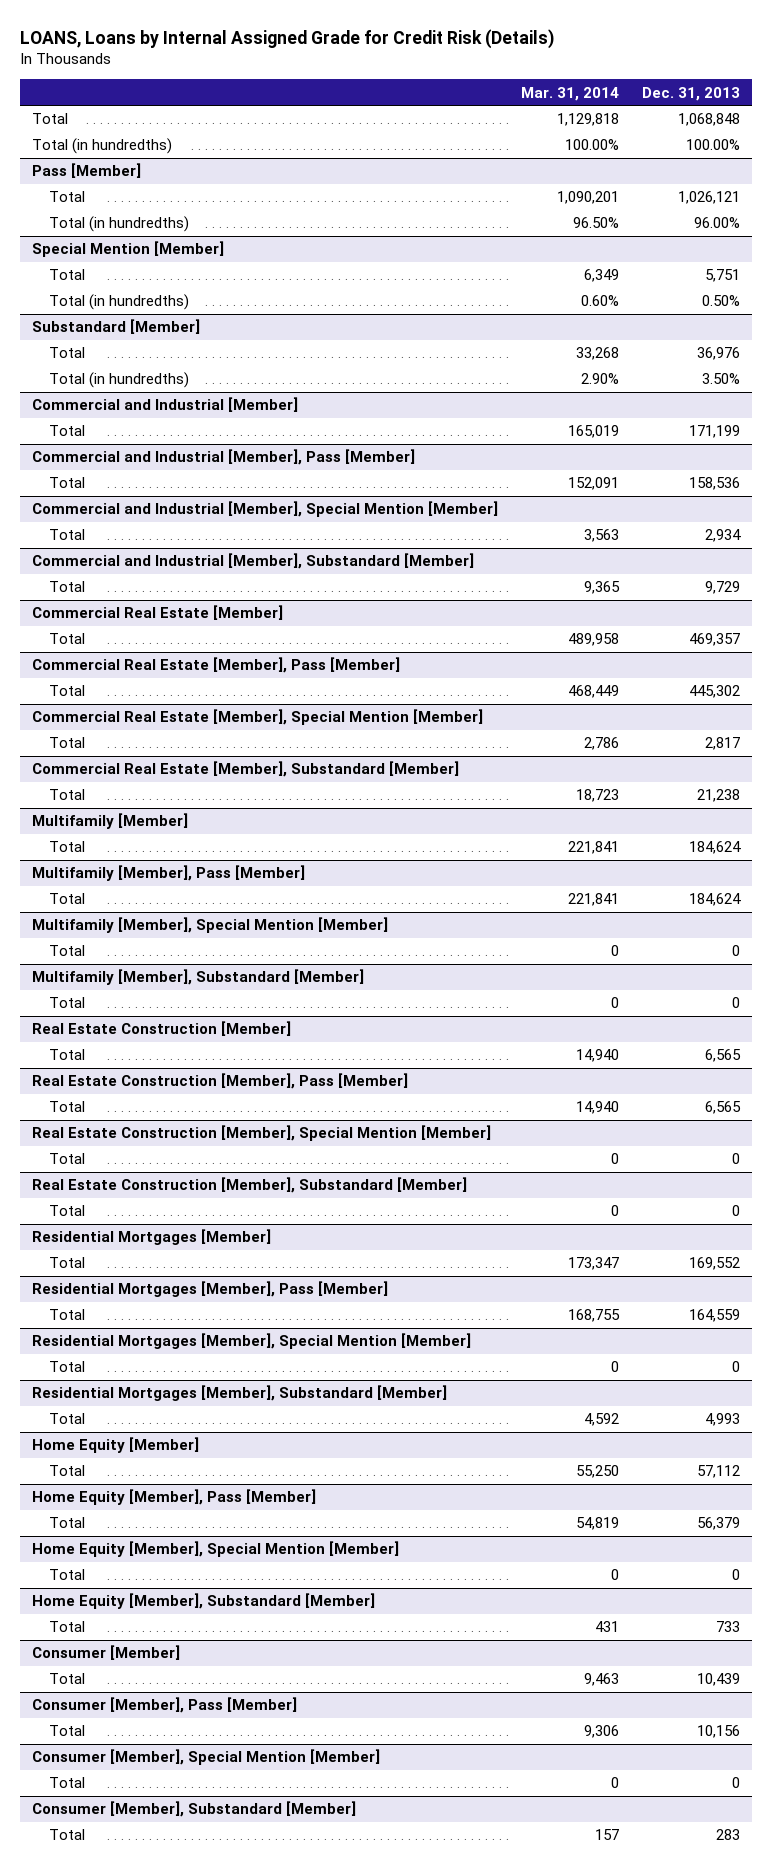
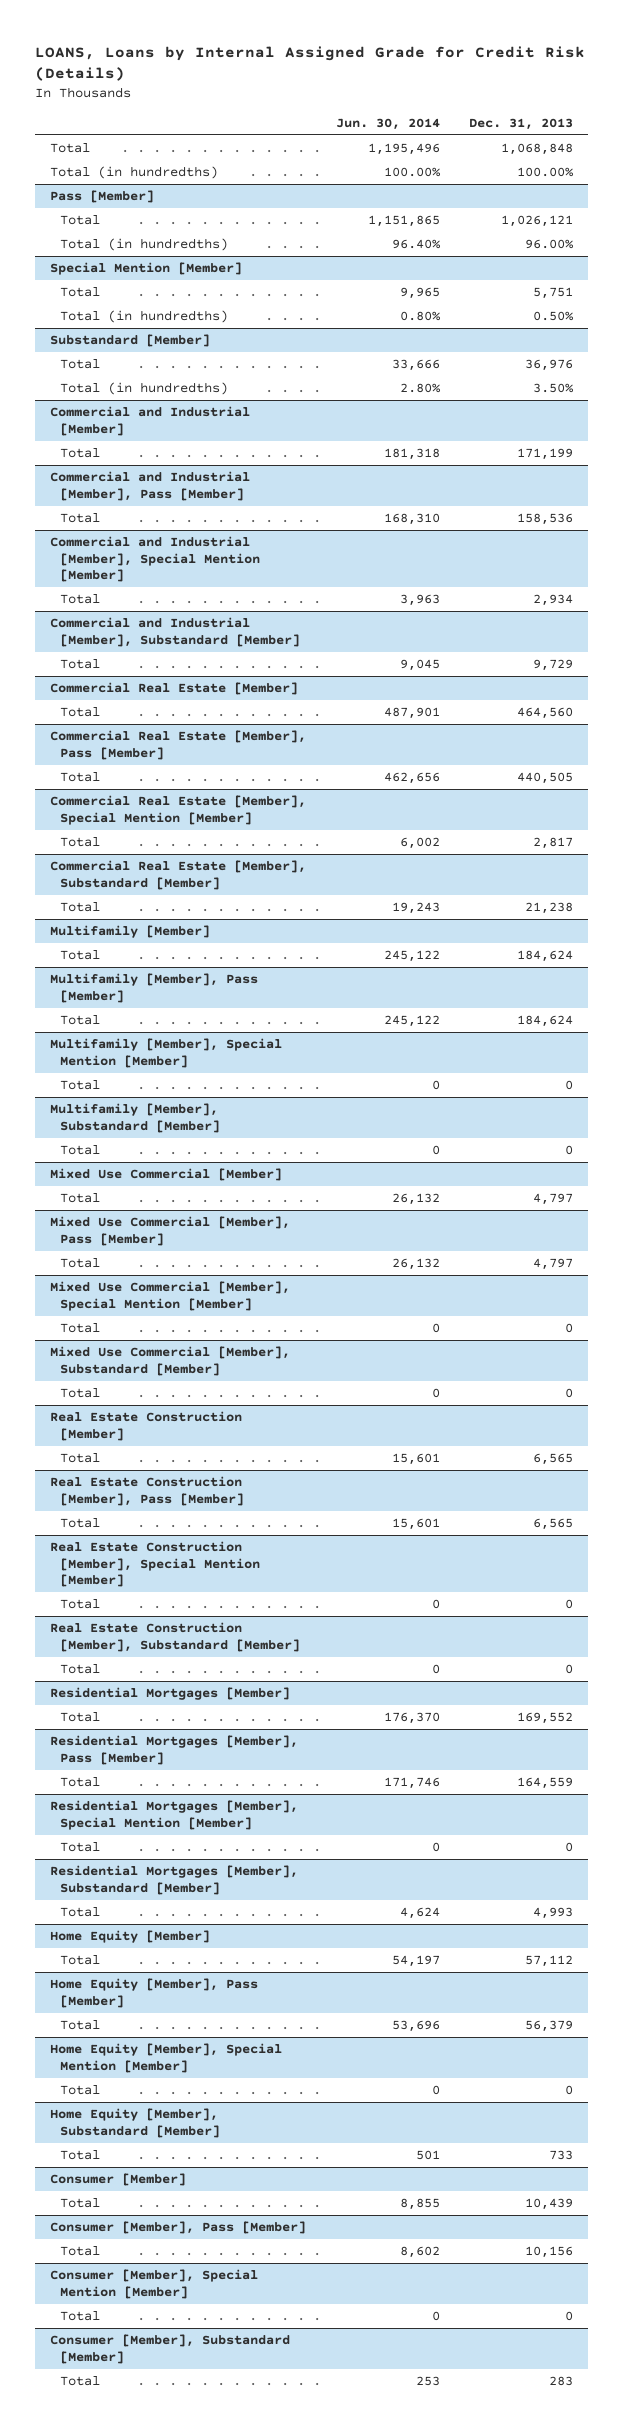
[521,86,620,101] Mar. 31, 2014 -> none
none -> [335,118,440,131] Jun. 30, 2014
[689,633,741,647] 469,357 -> [516,707,573,720] 464,560
[689,685,741,699] 445,302 -> [516,772,573,785] 440,505
none -> [50,1168,283,1182] Mixed Use Commercial [Member]
none -> [60,1193,101,1204] Total
none -> [50,1216,291,1246] Mixed Use Commercial [Member], Pass [Member]
none -> [60,1258,101,1269] Total
none -> [50,1281,291,1311] Mixed Use Commercial [Member], Special Mention [Member]
none -> [60,1323,101,1334] Total
none -> [50,1346,291,1376] Mixed Use Commercial [Member], Substandard [Member]
none -> [60,1388,101,1399] Total

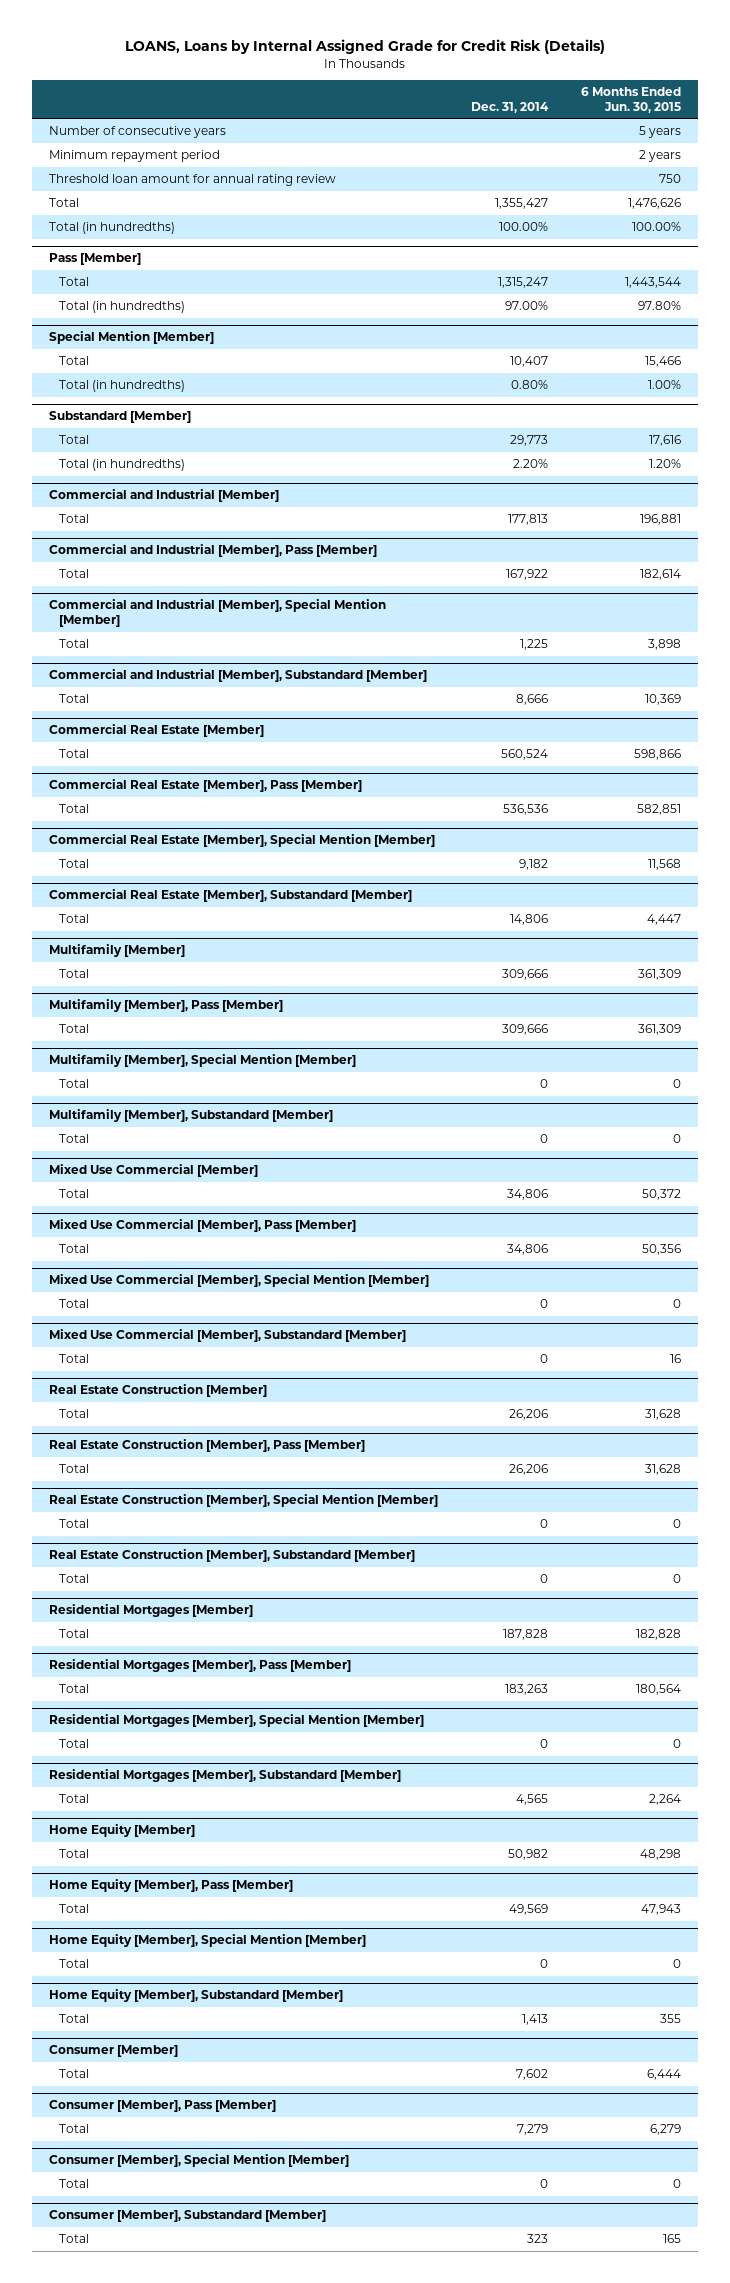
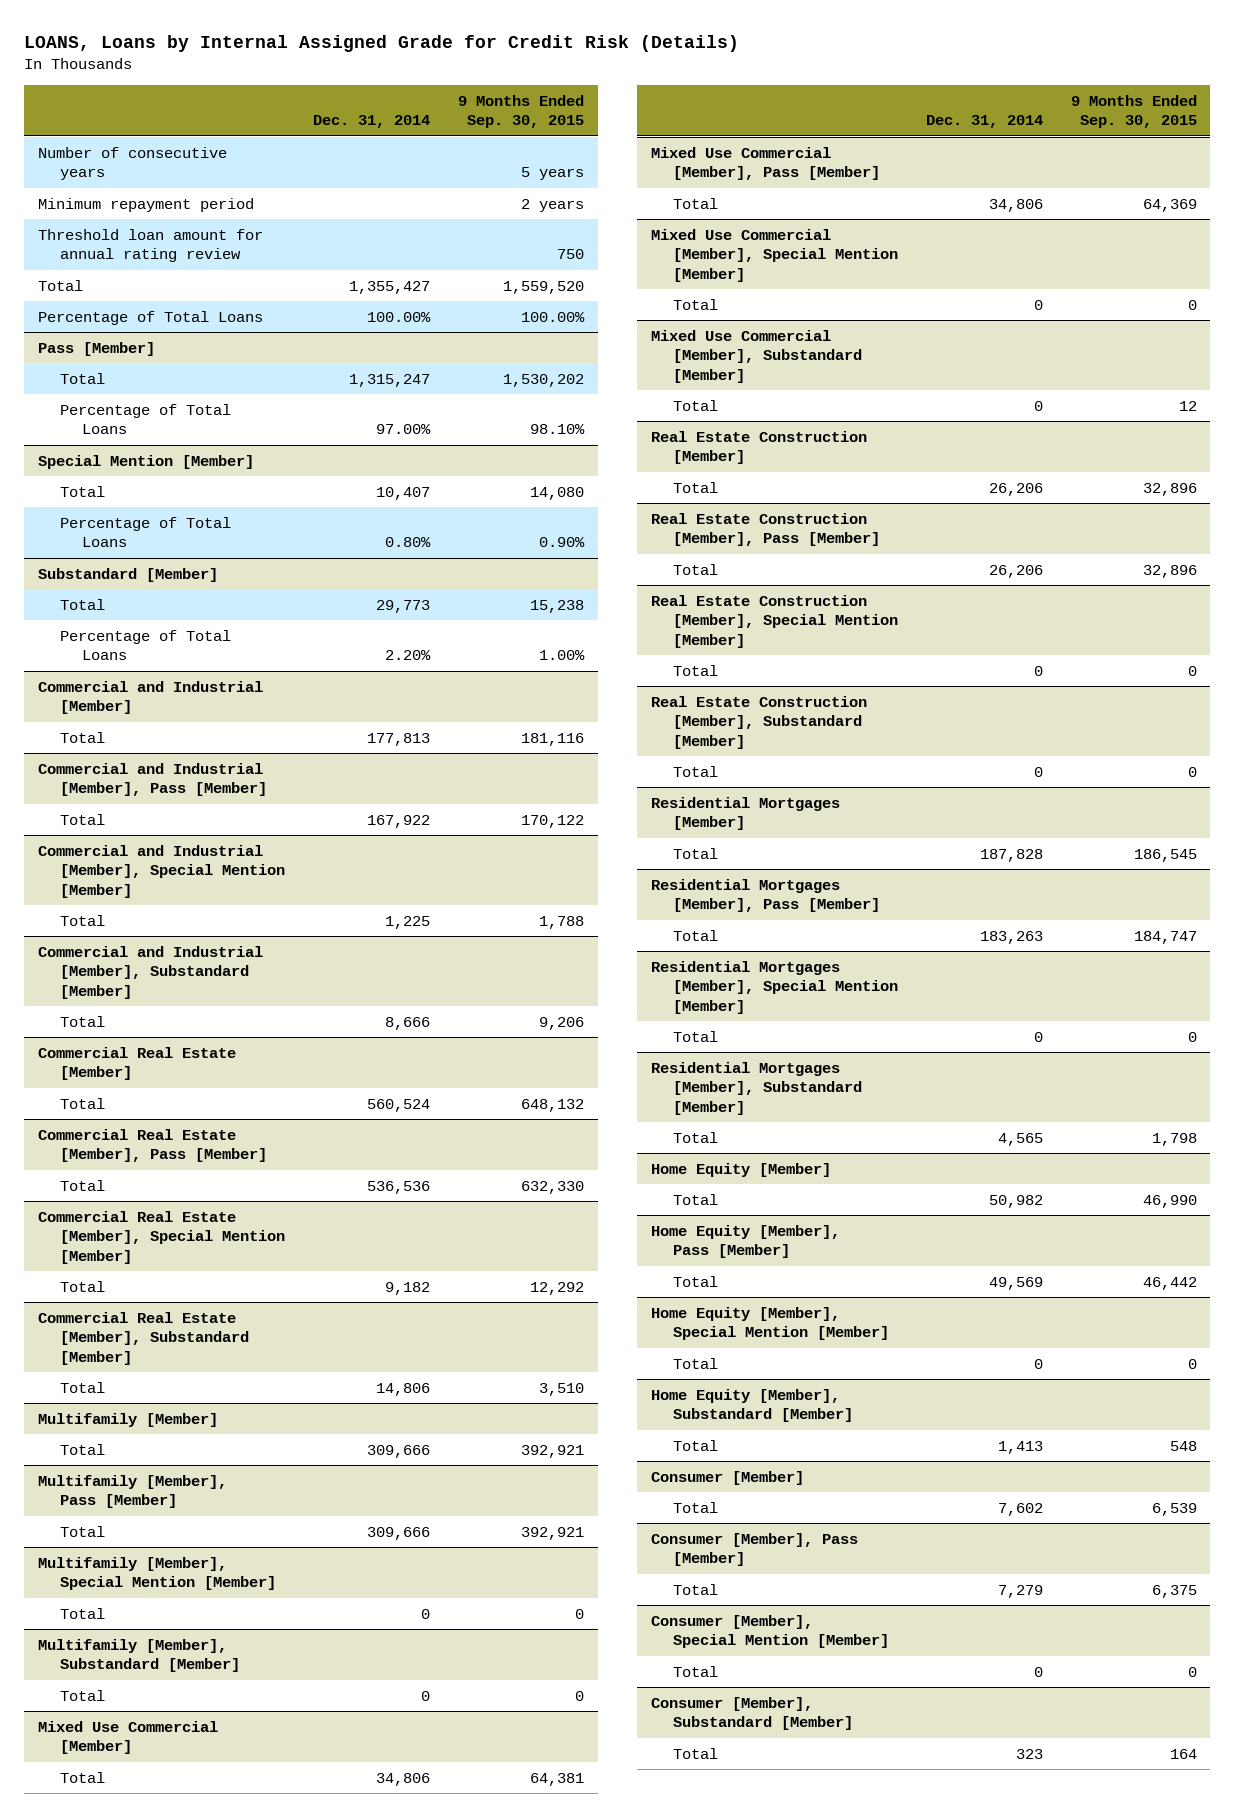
[580,86,681,113] 6 Months Ended Jun. 30, 2015 -> none
none -> [457,94,584,129] 9 Months Ended Sep. 30, 2015
[48,222,175,235] Total (in hundredths) -> [37,310,263,325] Percentage of Total Loans
[59,301,186,314] Total (in hundredths) -> [59,403,231,435] Percentage of Total Loans
[59,380,186,393] Total (in hundredths) -> [59,516,231,548] Percentage of Total Loans
[59,459,186,472] Total (in hundredths) -> [59,629,231,661] Percentage of Total Loans

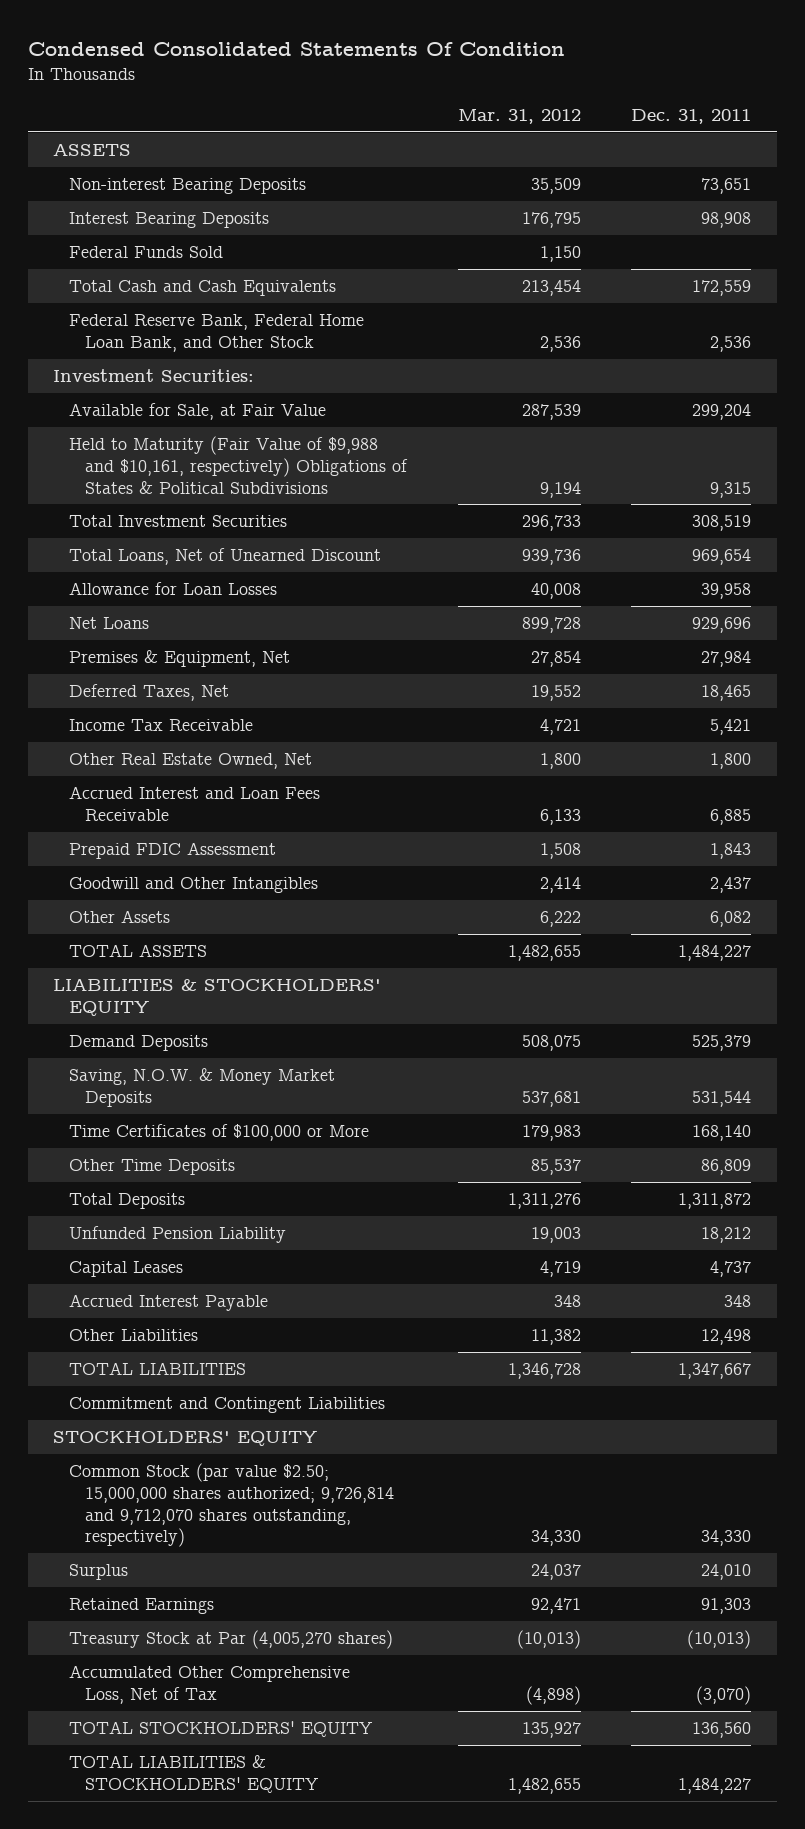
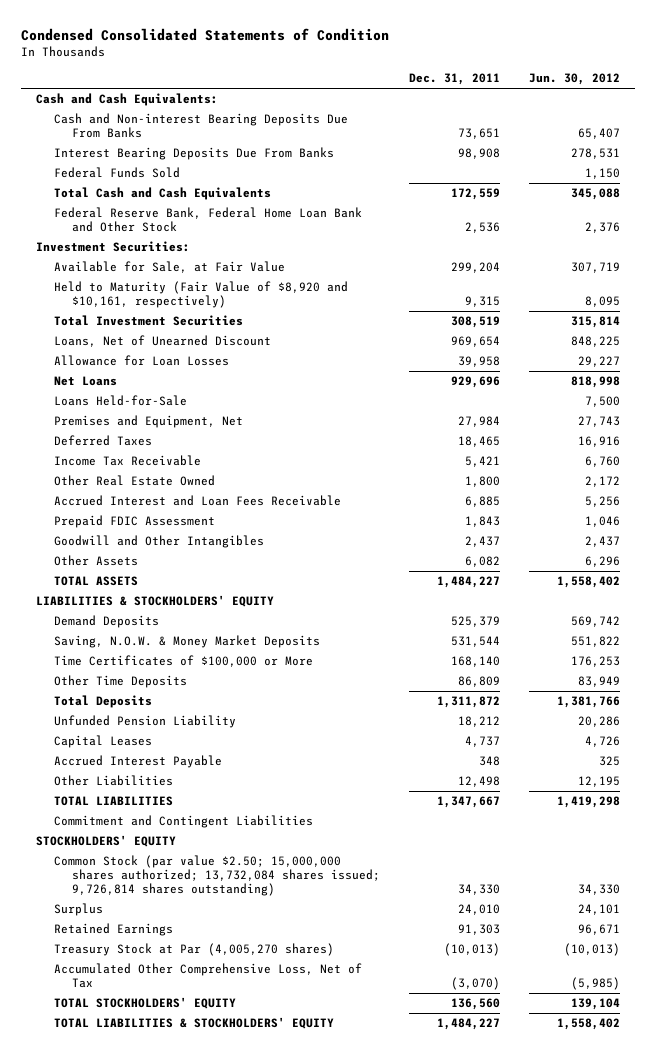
[28,41,566,56] Condensed Consolidated Statements Of Condition -> [21,27,390,41] Condensed Consolidated Statements of Condition
[457,108,581,124] Mar. 31, 2012 -> none
none -> [529,73,621,86] Jun. 30, 2012
[53,144,132,157] ASSETS -> none
none -> [35,93,218,107] Cash and Cash Equivalents:
[69,178,307,195] Non-interest Bearing Deposits -> [53,113,348,139] Cash and Non-interest Bearing Deposits Due From Banks
[69,212,270,229] Interest Bearing Deposits -> [53,147,334,161] Interest Bearing Deposits Due From Banks
[69,314,365,352] Federal Reserve Bank, Federal Home Loan Bank, and Other Stock -> [53,207,362,233] Federal Reserve Bank, Federal Home Loan Bank and Other Stock
[69,436,408,494] Held to Maturity (Fair Value of $9,988 and $10,161, respectively) Obligations of States & Political Subdivisions -> [53,281,348,309] Held to Maturity (Fair Value of $8,920 and $10,161, respectively)
[69,548,382,566] Total Loans, Net of Unearned Discount -> [53,335,271,348] Loans, Net of Unearned Discount
none -> [53,395,187,407] Loans Held-for-Sale
[69,650,291,668] Premises & Equipment, Net -> [53,415,243,429] Premises and Equipment, Net
[69,684,230,702] Deferred Taxes, Net -> [53,435,152,447] Deferred Taxes
[69,753,313,770] Other Real Estate Owned, Net -> [53,475,215,487] Other Real Estate Owned
[69,1463,394,1548] Common Stock (par value $2.50; 15,000,000 shares authorized; 9,726,814 and 9,712,070 shares outstanding, respectively) -> [53,855,381,896] Common Stock (par value $2.50; 15,000,000 shares authorized; 13,732,084 shares issued; 9,726,814 shares outstanding)

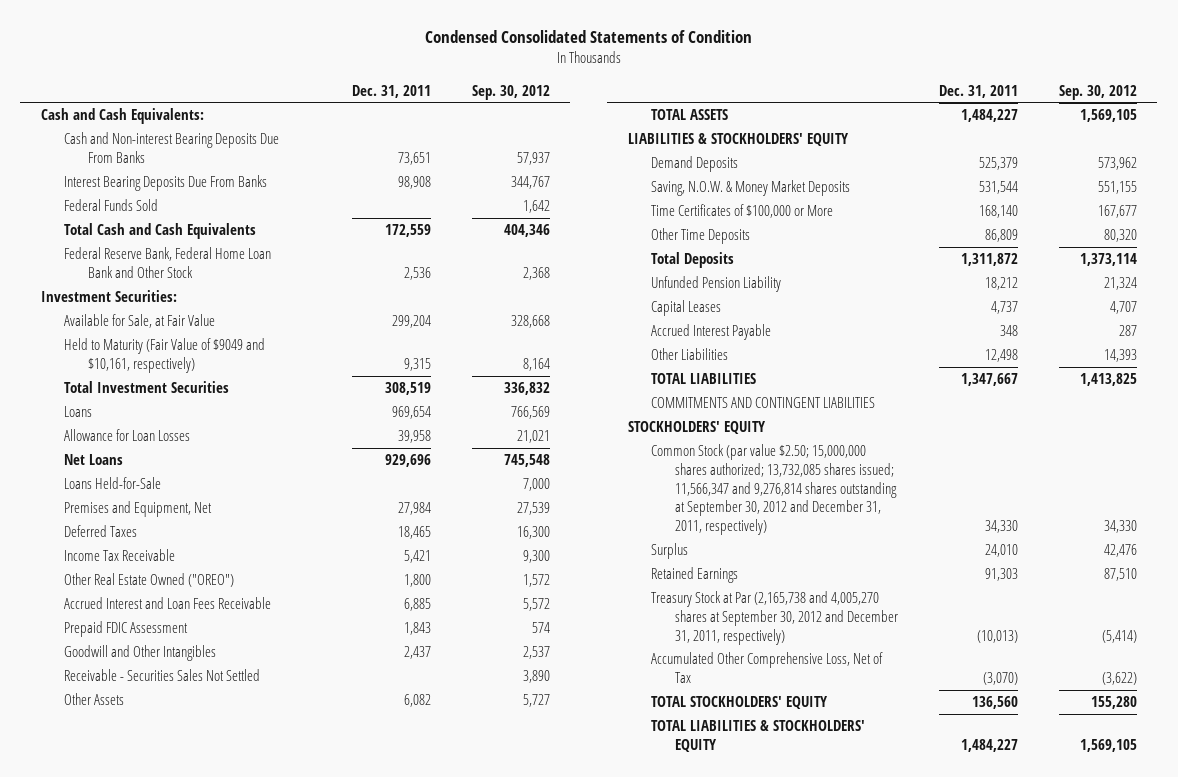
[529,73,621,86] Jun. 30, 2012 -> none
none -> [471,84,550,100] Sep. 30, 2012
[53,281,348,309] Held to Maturity (Fair Value of $8,920 and $10,161, respectively) -> [64,338,266,373] Held to Maturity (Fair Value of $9049 and $10,161, respectively)
[53,335,271,348] Loans, Net of Unearned Discount -> [64,406,93,418] Loans
[53,475,215,487] Other Real Estate Owned -> [64,573,235,588] Other Real Estate Owned ("OREO")
none -> [64,669,261,682] Receivable - Securities Sales Not Settled
[53,815,313,829] Commitment and Contingent Liabilities -> [651,397,876,409] COMMITMENTS AND CONTINGENT LIABILITIES
[53,855,381,896] Common Stock (par value $2.50; 15,000,000 shares authorized; 13,732,084 shares issued; 9,726,814 shares outstanding) -> [651,444,897,535] Common Stock (par value $2.50; 15,000,000 shares authorized; 13,732,085 shares issued; 11,566,347 and 9,276,814 shares outstanding at September 30, 2012 and December 31, 2011, respectively)
[53,943,334,957] Treasury Stock at Par (4,005,270 shares) -> [651,591,898,645] Treasury Stock at Par (2,165,738 and 4,005,270 shares at September 30, 2012 and December 31, 2011, respectively)

